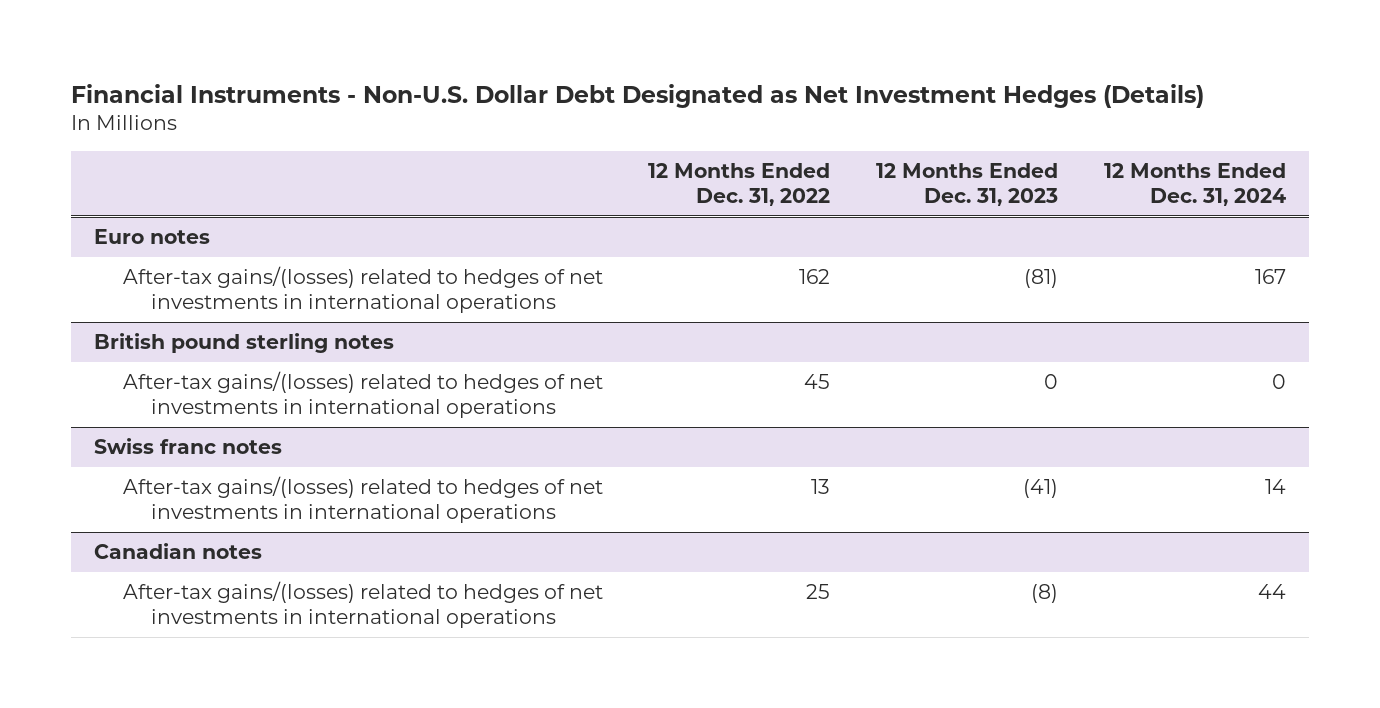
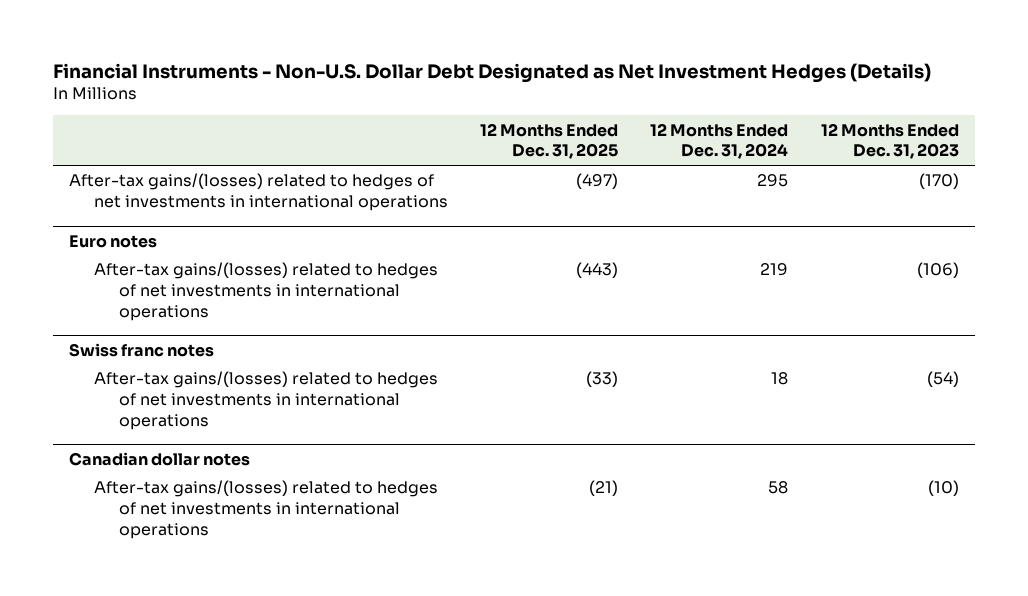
[648,162,831,206] 12 Months Ended Dec. 31, 2022 -> none
none -> [480,122,619,160] 12 Months Ended Dec. 31, 2025
none -> [69,173,448,211] After-tax gains/(losses) related to hedges of net investments in international operations
[93,333,394,354] British pound sterling notes -> none
[122,371,603,419] After-tax gains/(losses) related to hedges of net investments in international operations -> none
[1024,269,1059,289] (81) -> [916,262,959,279] (106)
[1255,269,1287,285] 167 -> [760,263,789,277] 219
[1023,479,1059,499] (41) -> [926,371,959,388] (54)
[1265,479,1287,495] 14 -> [771,372,789,386] 18
[93,543,262,560] Canadian notes -> [69,451,251,466] Canadian dollar notes
[1031,584,1059,604] (8) -> [927,480,959,497] (10)
[1258,584,1287,600] 44 -> [768,481,789,495] 58

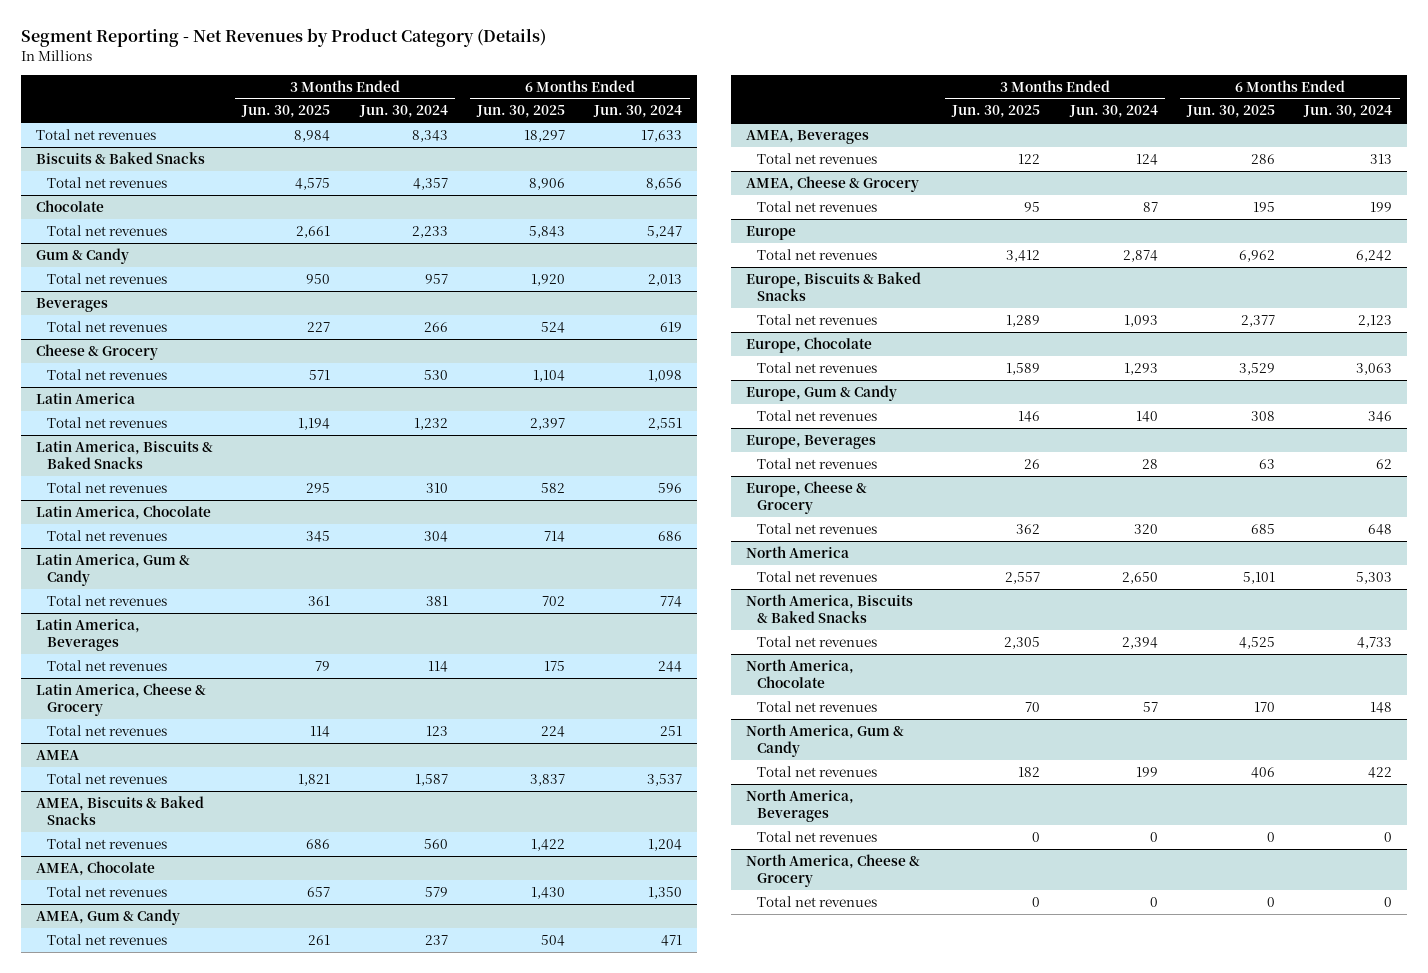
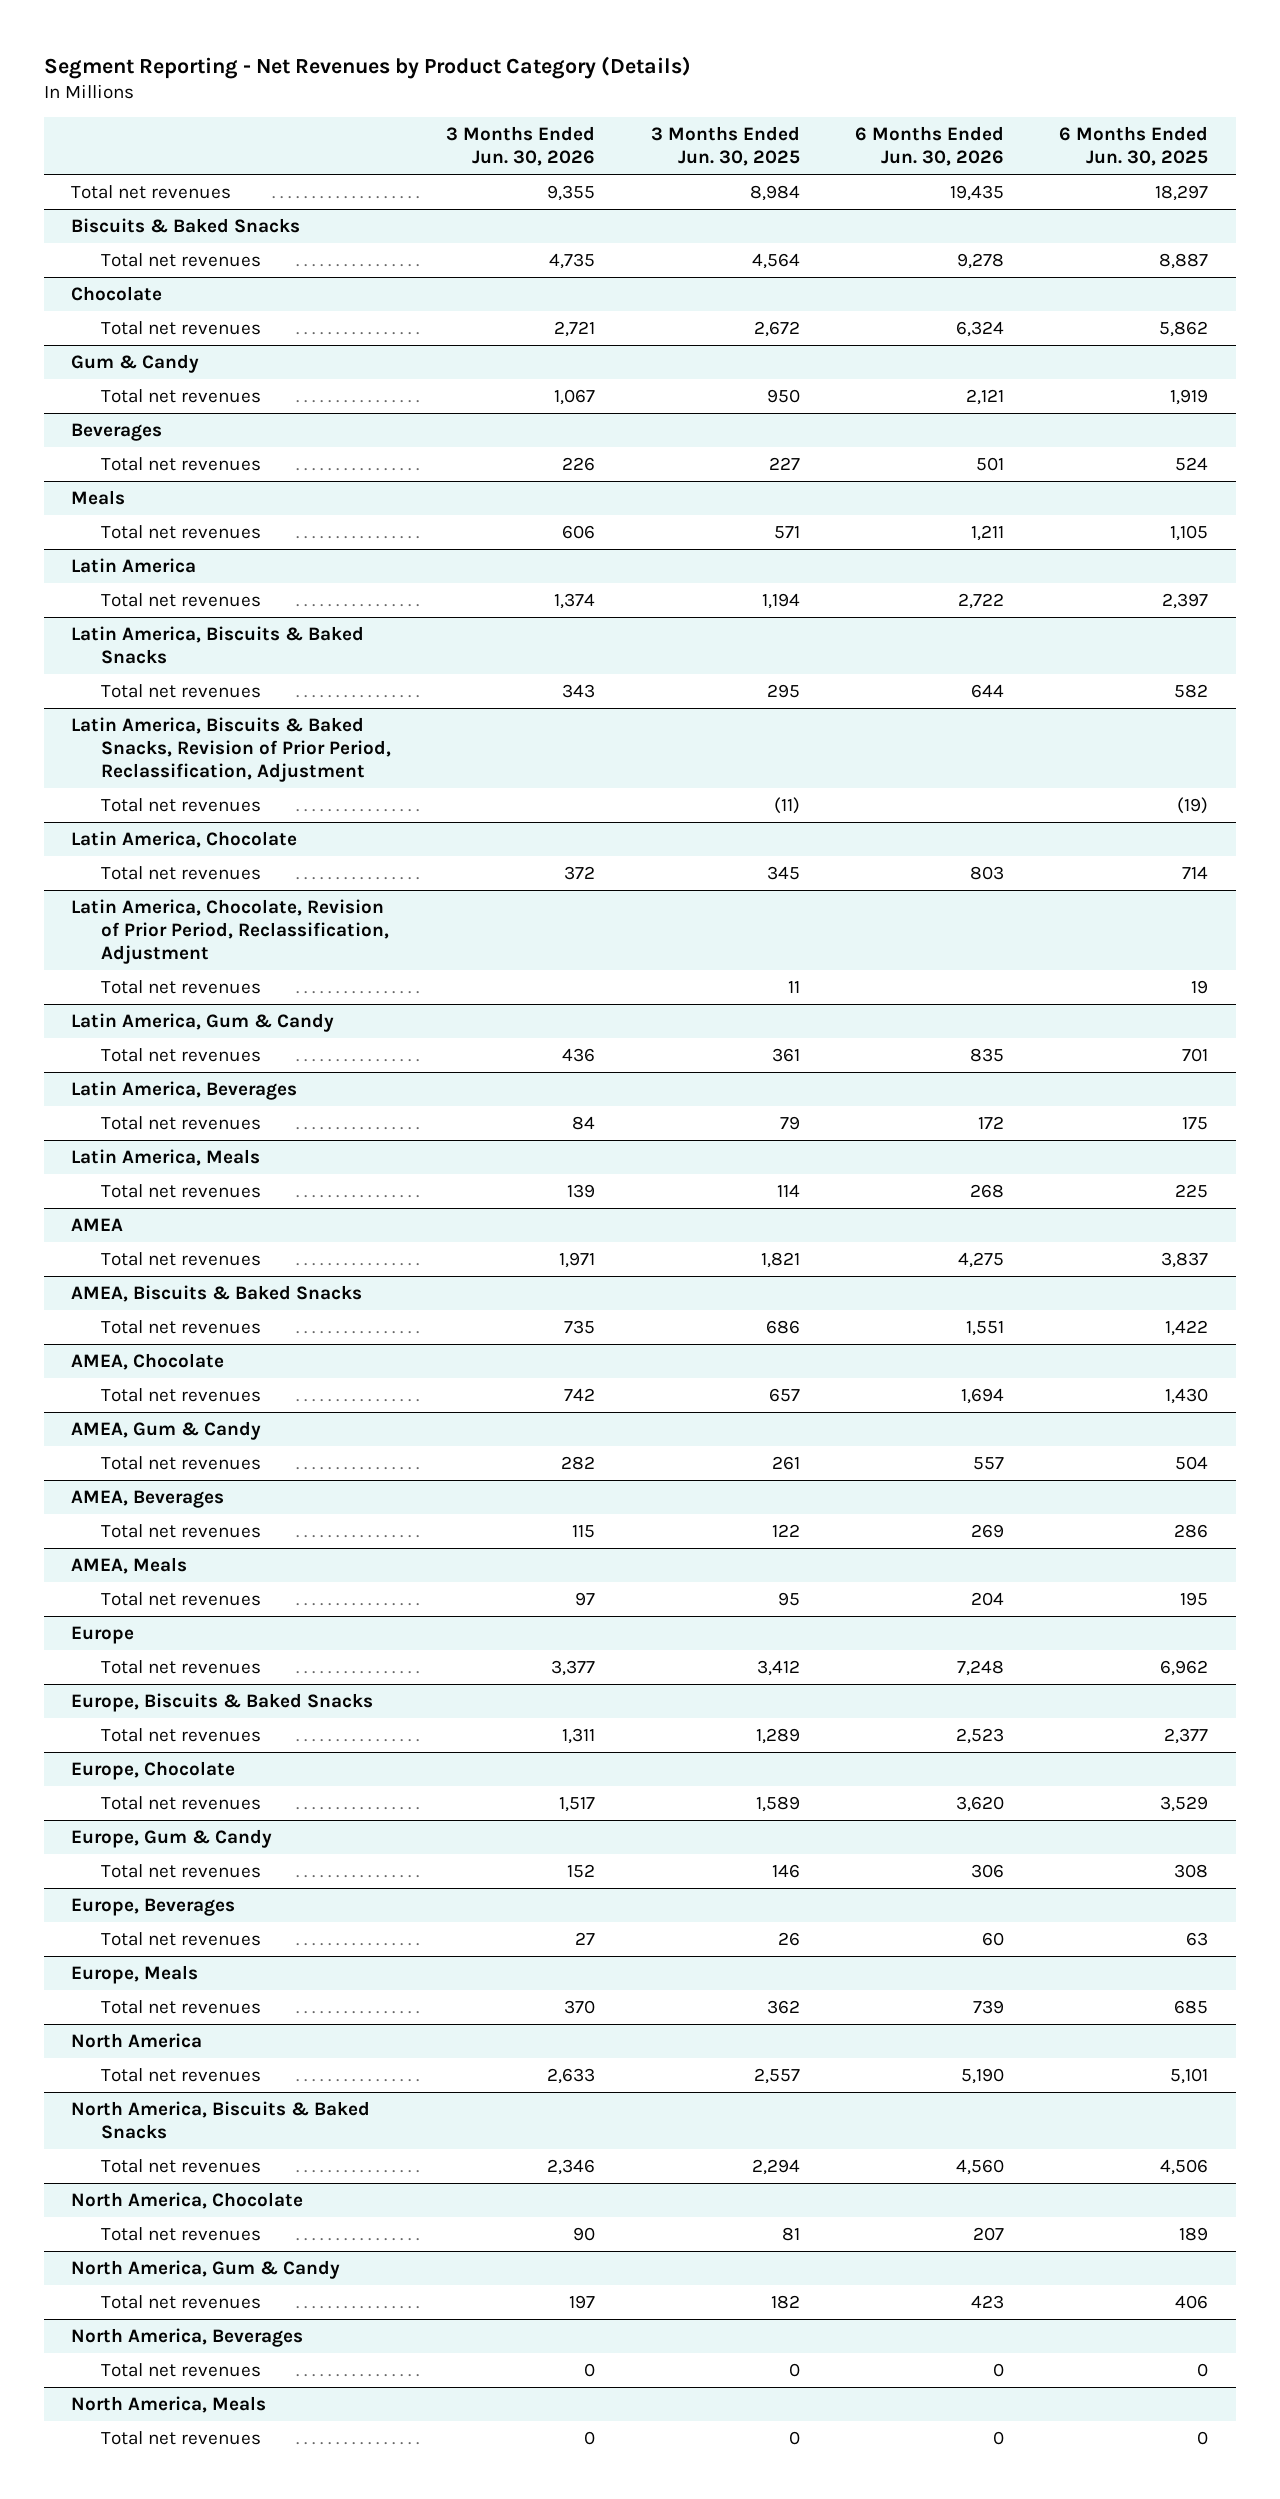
[358,105,448,119] Jun. 30, 2024 -> none
[593,105,683,119] Jun. 30, 2024 -> none
none -> [446,126,596,167] 3 Months Ended Jun. 30, 2026
none -> [855,126,1005,167] 6 Months Ended Jun. 30, 2026
[295,177,331,190] 4,575 -> [751,252,800,269] 4,564
[528,177,565,190] 8,906 -> [1159,252,1209,269] 8,887
[296,225,331,238] 2,661 -> [753,320,800,337] 2,672
[528,225,565,238] 5,843 -> [1159,320,1209,337] 5,862
[530,273,565,286] 1,920 -> [1170,388,1209,405] 1,919
[35,343,158,360] Cheese & Grocery -> none
none -> [71,489,126,505] Meals
[532,369,565,382] 1,104 -> [1170,524,1209,541] 1,105
none -> [71,716,391,783] Latin America, Biscuits & Baked Snacks, Revision of Prior Period, Reclassification, Adjustment
none -> [100,797,261,812] Total net revenues
none -> [71,898,389,965] Latin America, Chocolate, Revision of Prior Period, Reclassification, Adjustment
none -> [100,979,261,994] Total net revenues
[541,595,565,606] 702 -> [1182,1047,1209,1062] 701
[35,682,206,717] Latin America, Cheese & Grocery -> none
none -> [71,1148,261,1166] Latin America, Meals
[540,725,565,737] 224 -> [1175,1183,1209,1198] 225
[745,175,919,192] AMEA, Cheese & Grocery -> none
none -> [71,1556,188,1574] AMEA, Meals
[745,480,867,515] Europe, Cheese & Grocery -> none
none -> [71,1964,199,1984] Europe, Meals
[1004,636,1041,649] 2,305 -> [751,2158,800,2175] 2,294
[1239,636,1276,649] 4,525 -> [1160,2158,1209,2175] 4,506
[1025,701,1041,712] 70 -> [781,2226,800,2241] 81
[1254,701,1276,712] 170 -> [1179,2226,1209,2241] 189
[745,853,920,888] North America, Cheese & Grocery -> none
none -> [71,2395,267,2413] North America, Meals

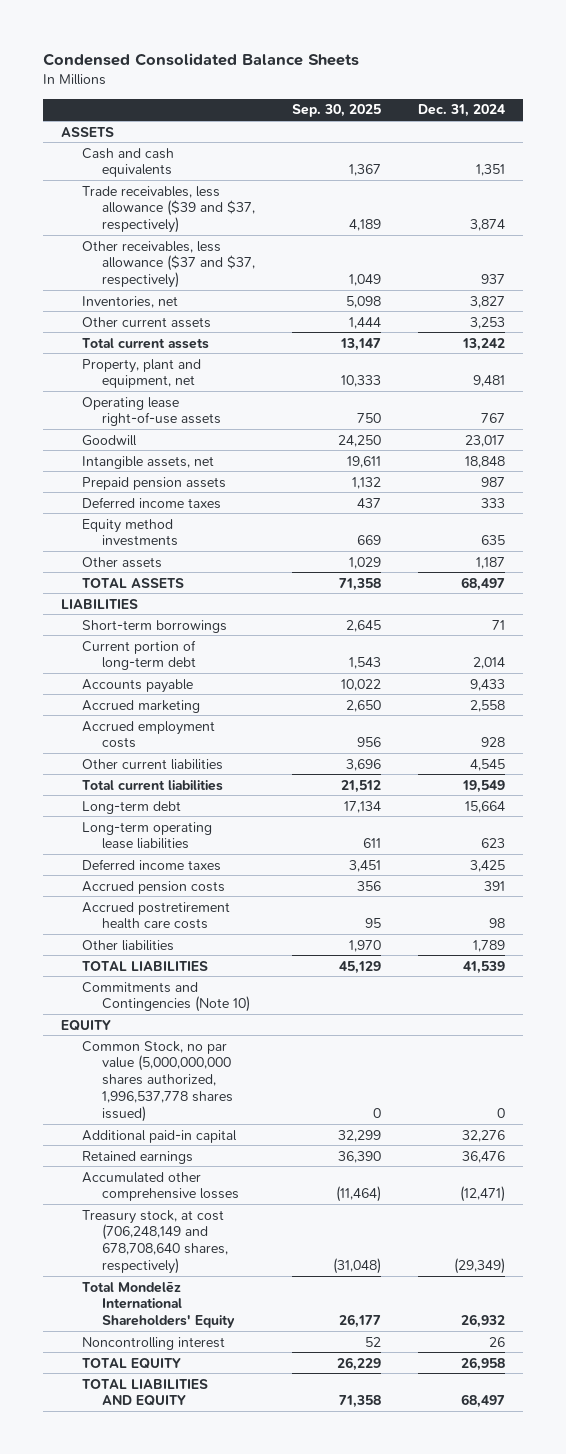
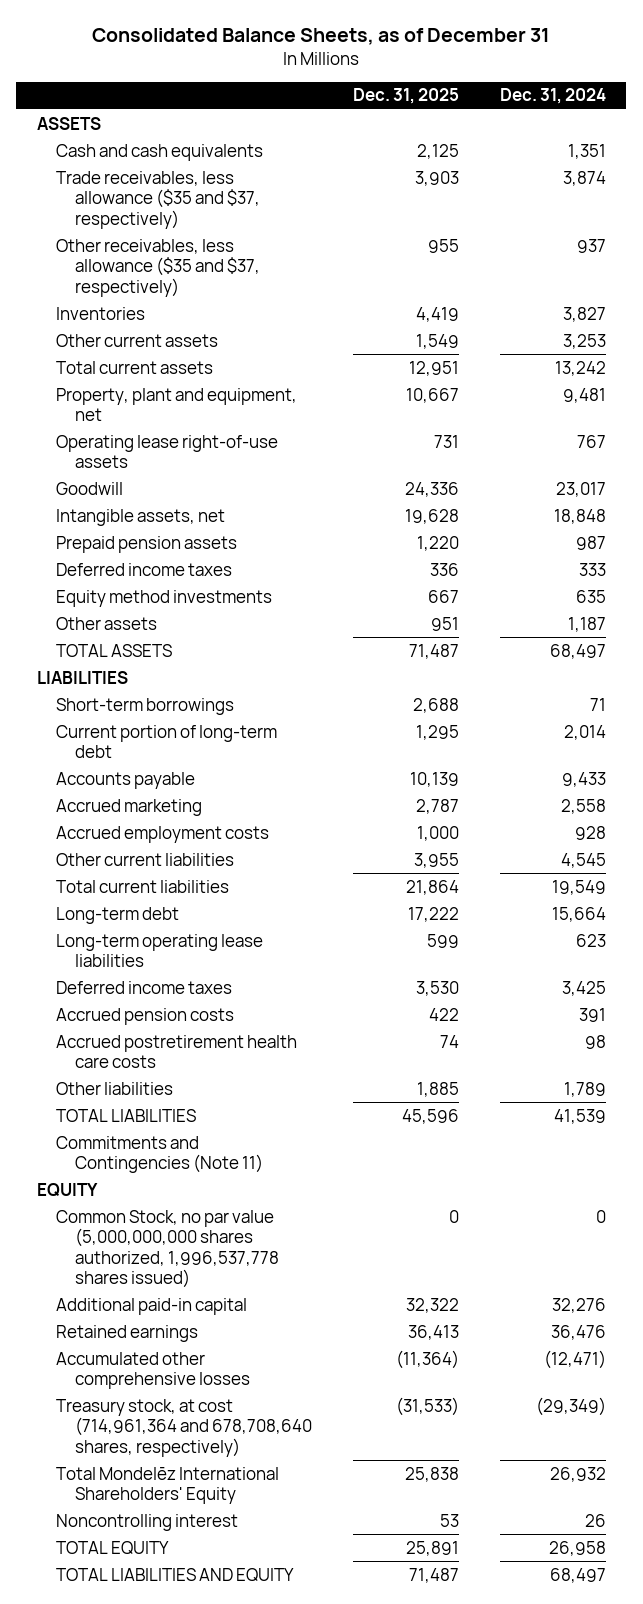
[43,53,360,67] Condensed Consolidated Balance Sheets -> [92,28,551,46] Consolidated Balance Sheets, as of December 31
[291,104,381,118] Sep. 30, 2025 -> none
none -> [353,88,460,105] Dec. 31, 2025
[81,185,256,234] Trade receivables, less allowance ($39 and $37, respectively) -> [56,170,261,229] Trade receivables, less allowance ($35 and $37, respectively)
[81,240,256,289] Other receivables, less allowance ($37 and $37, respectively) -> [56,238,261,297] Other receivables, less allowance ($35 and $37, respectively)
[81,295,178,308] Inventories, net -> [56,306,146,320] Inventories
[81,981,251,1013] Commitments and Contingencies (Note 10) -> [56,1135,264,1174] Commitments and Contingencies (Note 11)
[81,1209,229,1275] Treasury stock, at cost (706,248,149 and 678,708,640 shares, respectively) -> [56,1398,313,1457] Treasury stock, at cost (714,961,364 and 678,708,640 shares, respectively)

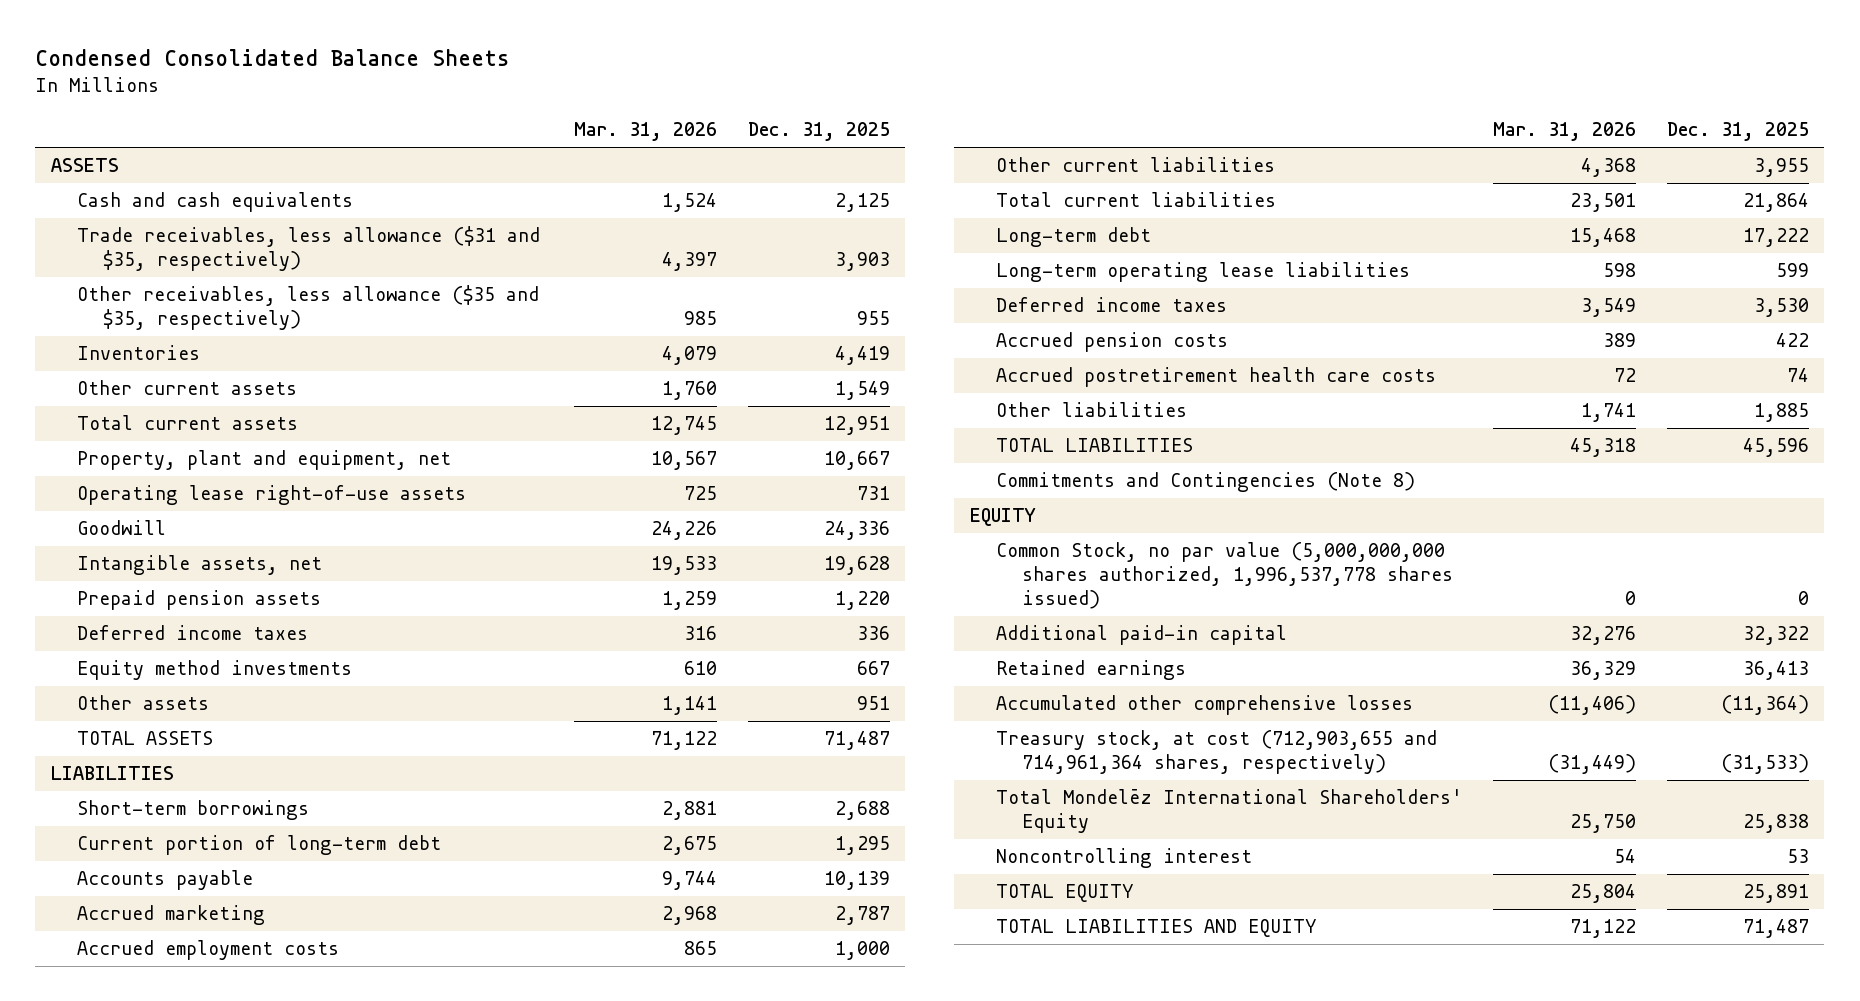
[92,28,551,46] Consolidated Balance Sheets, as of December 31 -> [35,48,510,66] Condensed Consolidated Balance Sheets
[500,88,607,105] Dec. 31, 2024 -> none
none -> [573,122,717,142] Mar. 31, 2026
[56,170,261,229] Trade receivables, less allowance ($35 and $37, respectively) -> [76,226,540,272] Trade receivables, less allowance ($31 and $35, respectively)
[56,238,261,297] Other receivables, less allowance ($35 and $37, respectively) -> [76,285,539,331] Other receivables, less allowance ($35 and $35, respectively)
[56,1135,264,1174] Commitments and Contingencies (Note 11) -> [995,472,1415,493] Commitments and Contingencies (Note 8)
[56,1398,313,1457] Treasury stock, at cost (714,961,364 and 678,708,640 shares, respectively) -> [995,730,1437,775] Treasury stock, at cost (712,903,655 and 714,961,364 shares, respectively)

